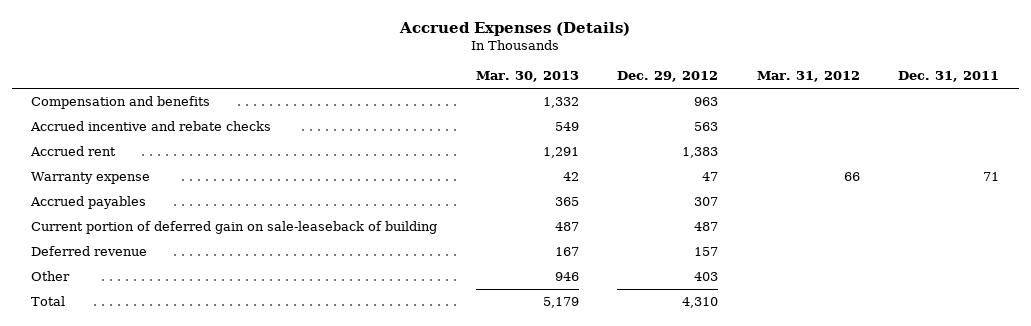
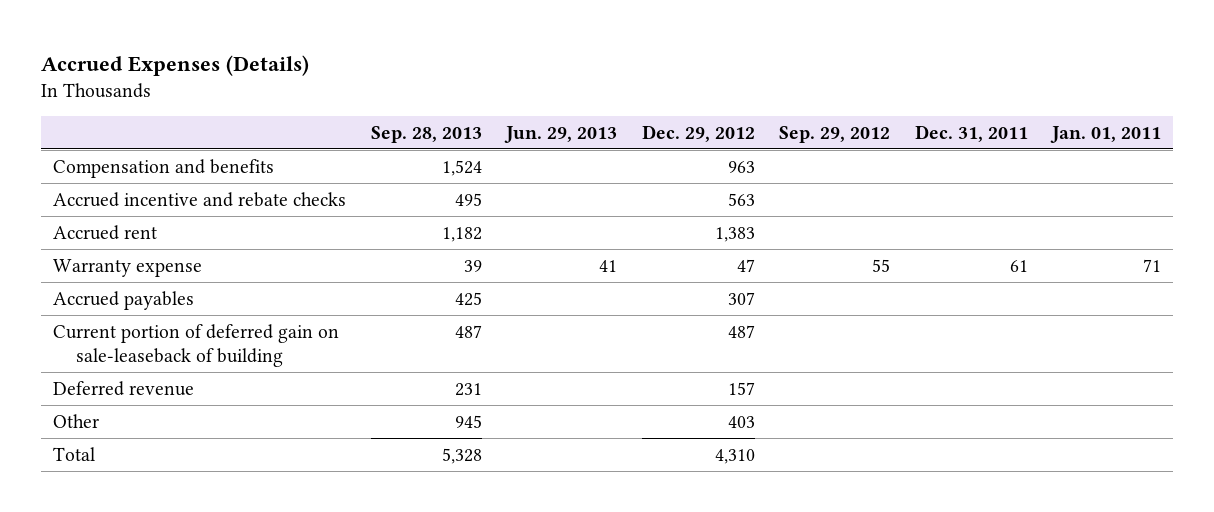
[475,71,579,83] Mar. 30, 2013 -> none
[756,71,860,83] Mar. 31, 2012 -> none
none -> [370,125,482,143] Sep. 28, 2013
none -> [504,125,618,143] Jun. 29, 2013
none -> [779,125,891,143] Sep. 29, 2012
none -> [1050,125,1162,143] Jan. 01, 2011
[983,172,1000,182] 71 -> [1009,259,1028,272] 61

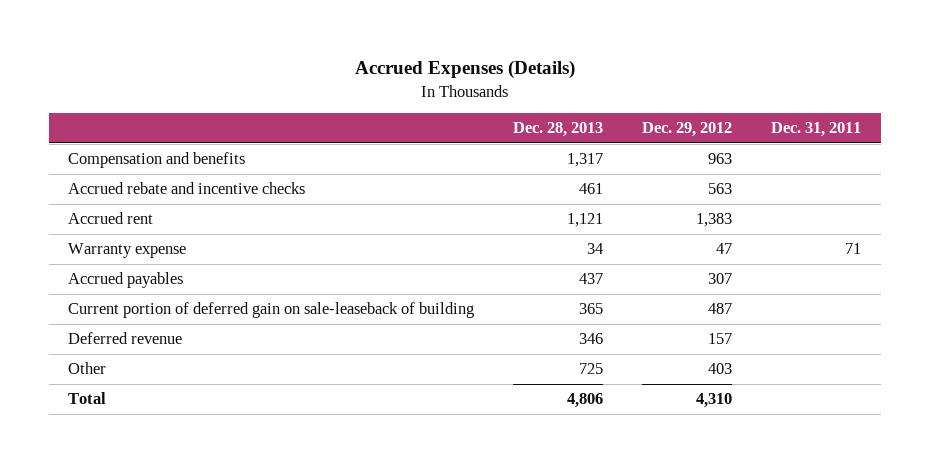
[370,125,482,143] Sep. 28, 2013 -> none
[504,125,618,143] Jun. 29, 2013 -> none
[779,125,891,143] Sep. 29, 2012 -> none
[1050,125,1162,143] Jan. 01, 2011 -> none
none -> [513,122,604,138] Dec. 28, 2013
[53,191,347,207] Accrued incentive and rebate checks -> [68,182,306,195] Accrued rebate and incentive checks
[1009,259,1028,272] 61 -> [845,243,862,255] 71

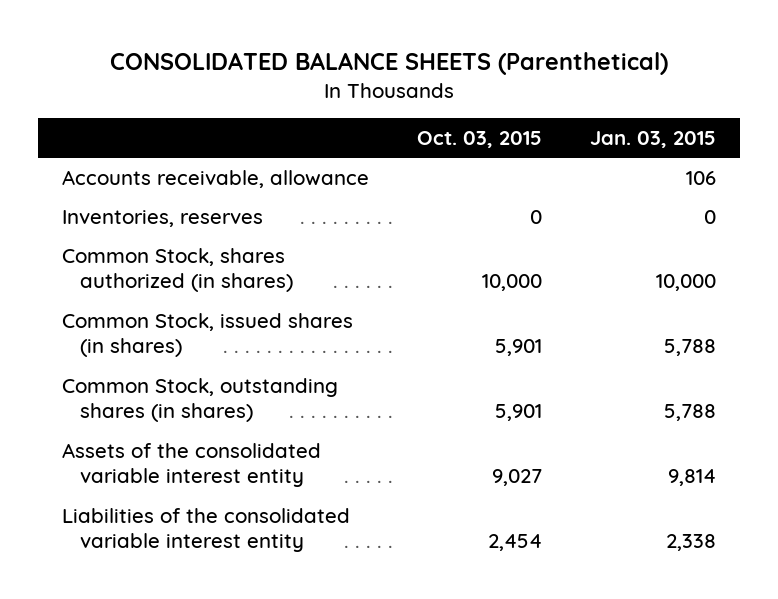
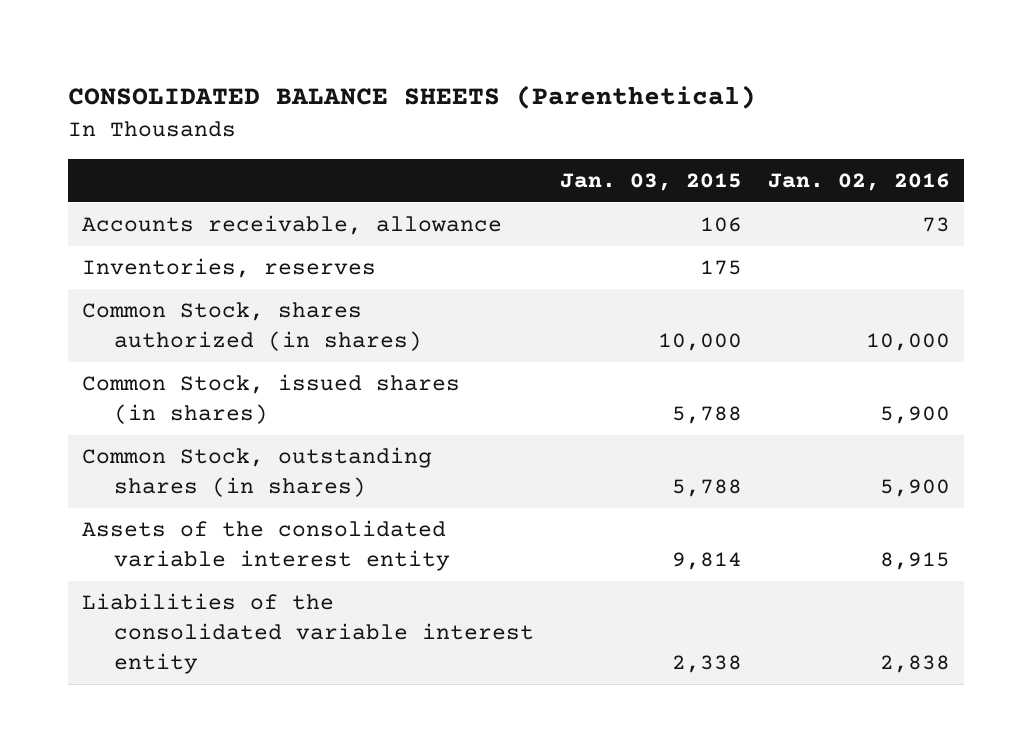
[416,131,542,149] Oct. 03, 2015 -> none
none -> [768,172,951,191] Jan. 02, 2016
[704,209,717,224] 0 -> [700,260,743,276] 175

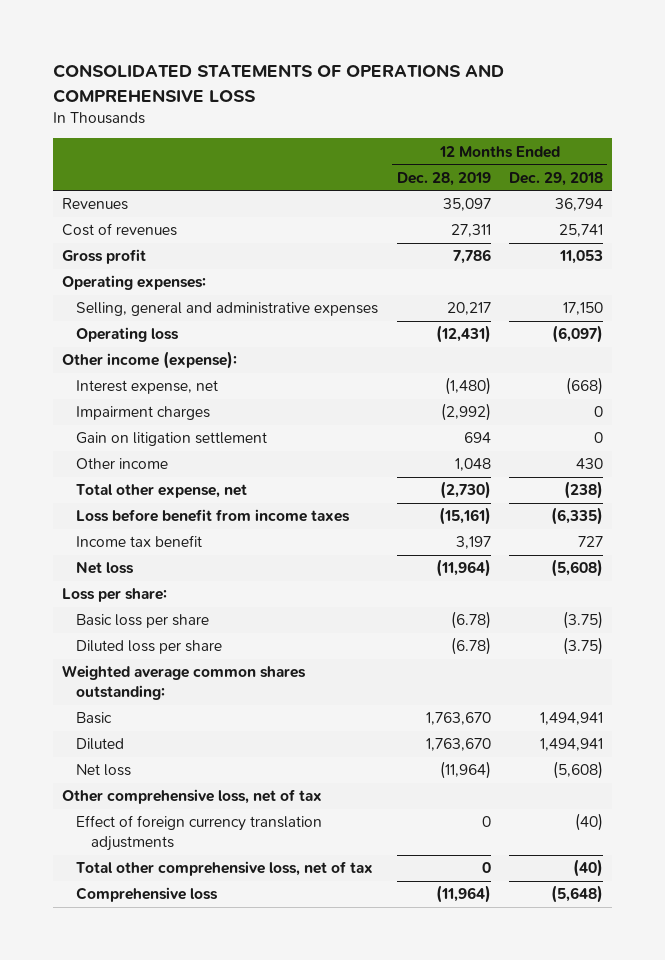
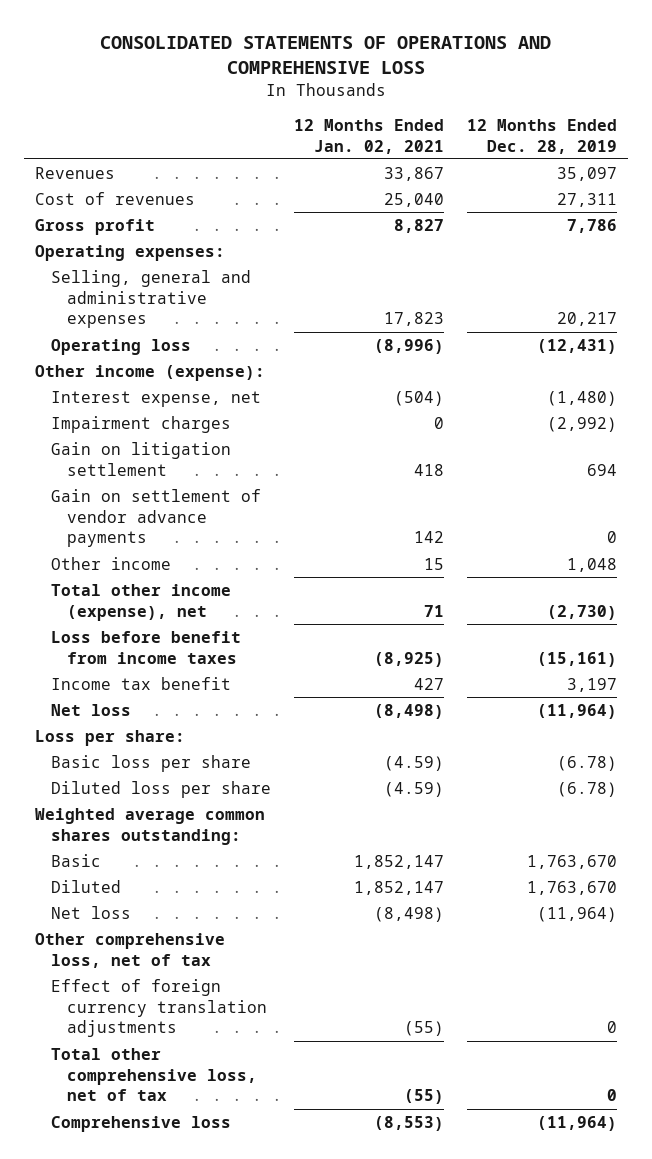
[508,171,603,186] Dec. 29, 2018 -> none
none -> [293,118,444,154] 12 Months Ended Jan. 02, 2021
none -> [50,488,261,548] Gain on settlement of vendor advance payments
[76,484,248,499] Total other expense, net -> [50,583,231,621] Total other income (expense), net

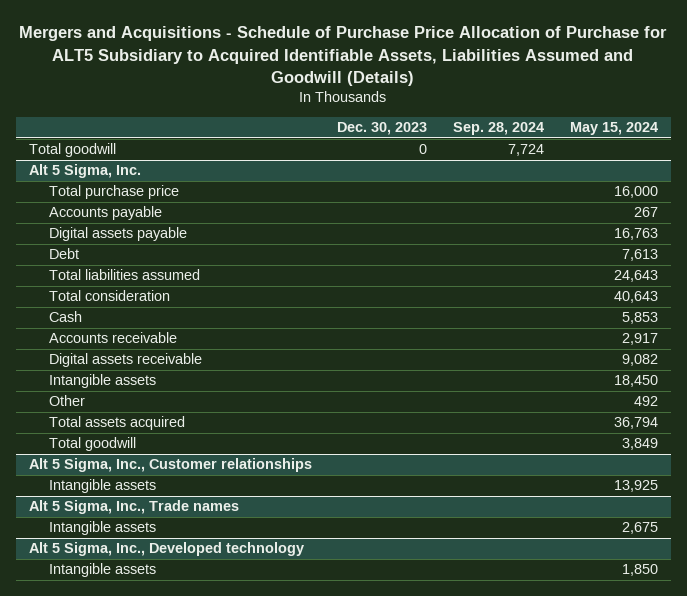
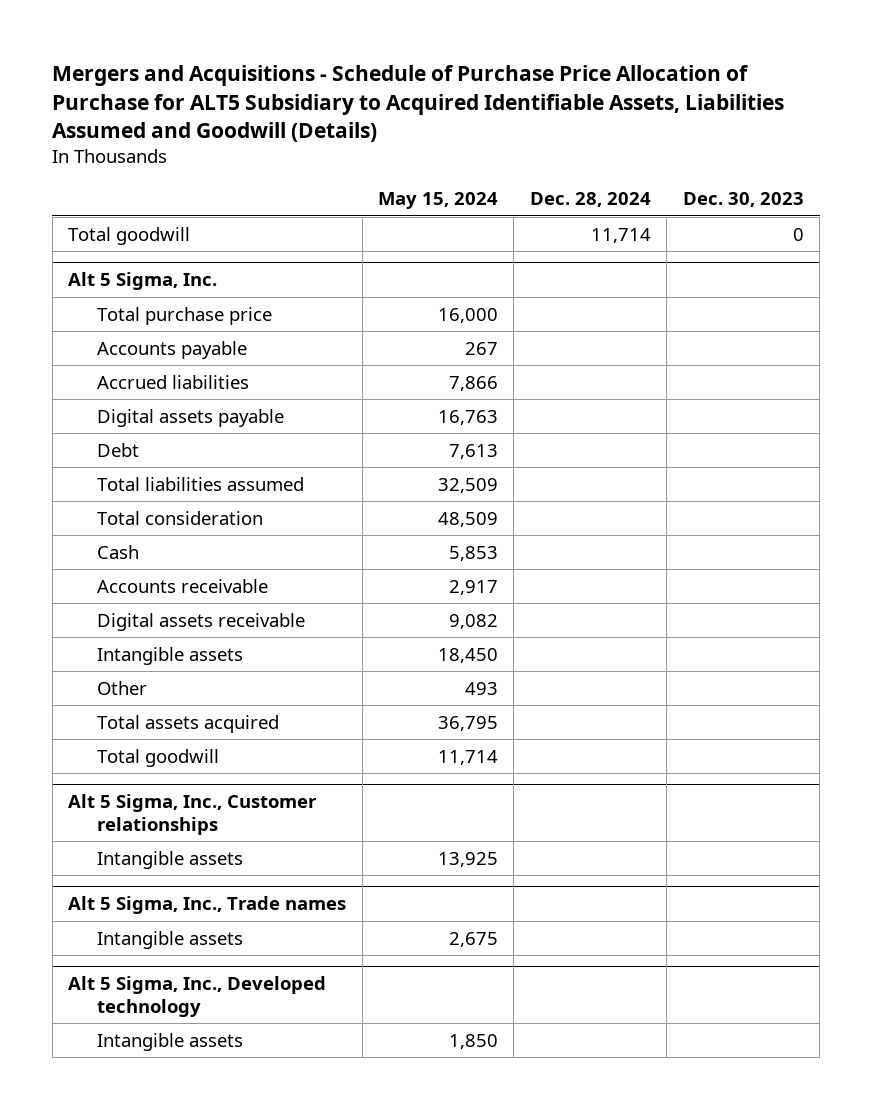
[453,122,545,136] Sep. 28, 2024 -> none
none -> [529,192,651,208] Dec. 28, 2024
none -> [96,374,249,389] Accrued liabilities
[614,270,659,283] 24,643 -> [438,477,499,493] 32,509
[614,291,659,304] 40,643 -> [438,511,499,527] 48,509
[634,396,659,407] 492 -> [465,681,499,695] 493
[614,417,659,430] 36,794 -> [438,715,499,731] 36,795
[622,438,659,451] 3,849 -> [438,749,499,765] 11,714

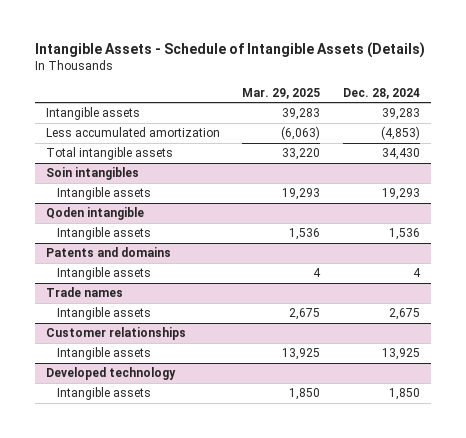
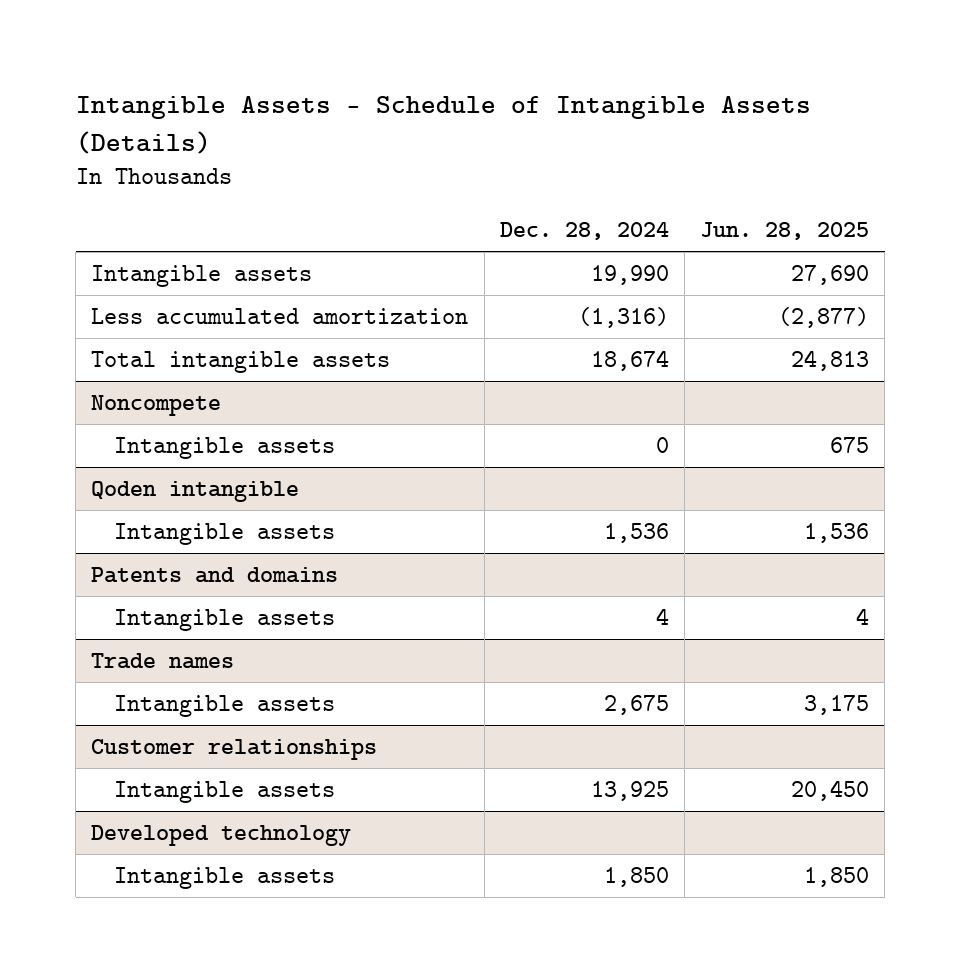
[242,87,321,99] Mar. 29, 2025 -> none
none -> [699,222,869,241] Jun. 28, 2025
[45,167,139,181] Soin intangibles -> none
[381,108,420,121] 39,283 -> [590,264,669,285] 19,990
[380,126,420,141] (4,853) -> [577,306,669,328] (1,316)
[381,148,420,161] 34,430 -> [590,349,669,371] 18,674
none -> [91,394,222,416] Noncompete
[381,188,420,201] 19,293 -> [655,436,669,453] 0

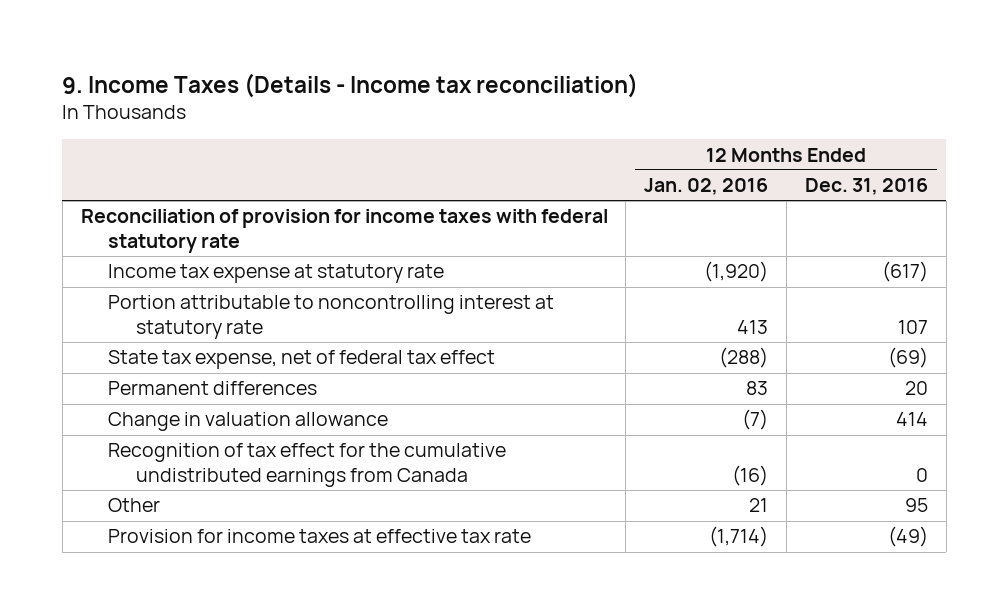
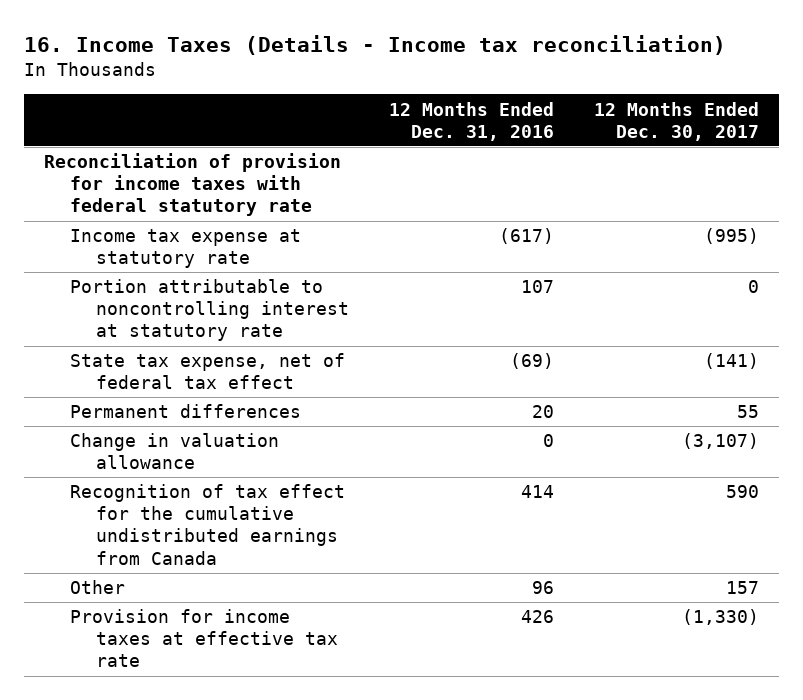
[62,72,639,98] 9. Income Taxes (Details - Income tax reconciliation) -> [24,35,727,56] 16. Income Taxes (Details - Income tax reconciliation)
[644,178,769,196] Jan. 02, 2016 -> none
none -> [594,101,760,141] 12 Months Ended Dec. 30, 2017
[895,412,928,427] 414 -> [543,434,555,448] 0
[915,468,928,483] 0 -> [521,485,555,499] 414
[904,498,928,513] 95 -> [532,581,555,595] 96
[887,526,928,548] (49) -> [521,610,555,624] 426

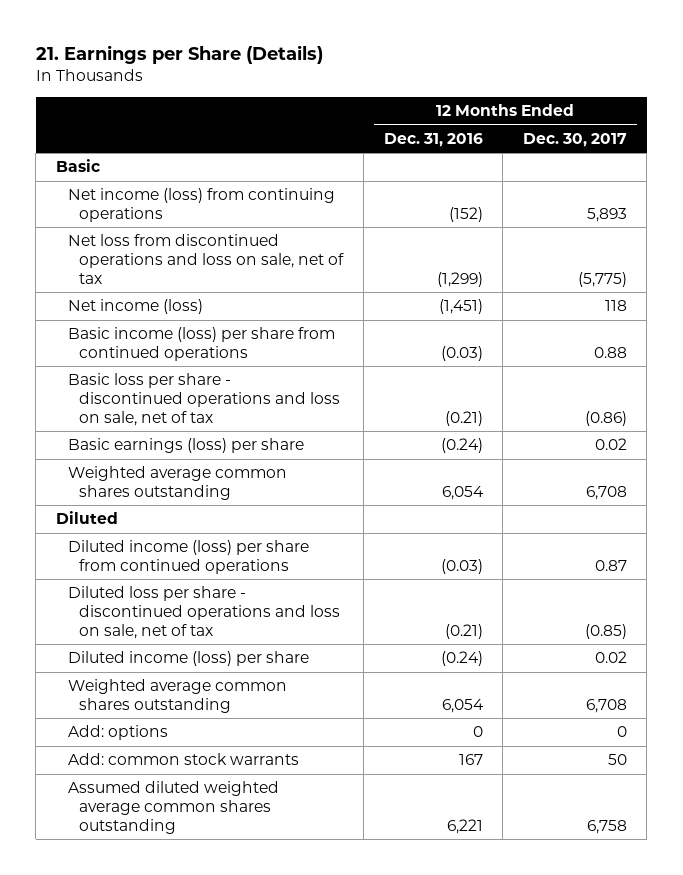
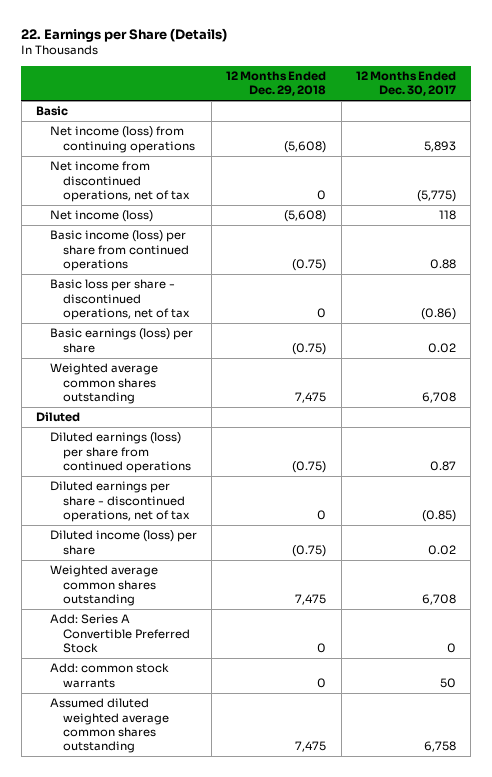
[35,45,323,65] 21. Earnings per Share (Details) -> [21,28,228,43] 22. Earnings per Share (Details)
[383,132,483,147] Dec. 31, 2016 -> none
none -> [226,70,327,97] 12 Months Ended Dec. 29, 2018
[67,234,345,284] Net loss from discontinued operations and loss on sale, net of tax -> [49,161,191,202] Net income from discontinued operations, net of tax
[67,373,341,426] Basic loss per share - discontinued operations and loss on sale, net of tax -> [49,279,191,320] Basic loss per share - discontinued operations, net of tax
[67,540,309,574] Diluted income (loss) per share from continued operations -> [49,432,192,473] Diluted earnings (loss) per share from continued operations
[67,586,341,639] Diluted loss per share - discontinued operations and loss on sale, net of tax -> [49,481,191,522] Diluted earnings per share - discontinued operations, net of tax
[67,725,168,741] Add: options -> none
none -> [49,614,191,653] Add: Series A Convertible Preferred Stock

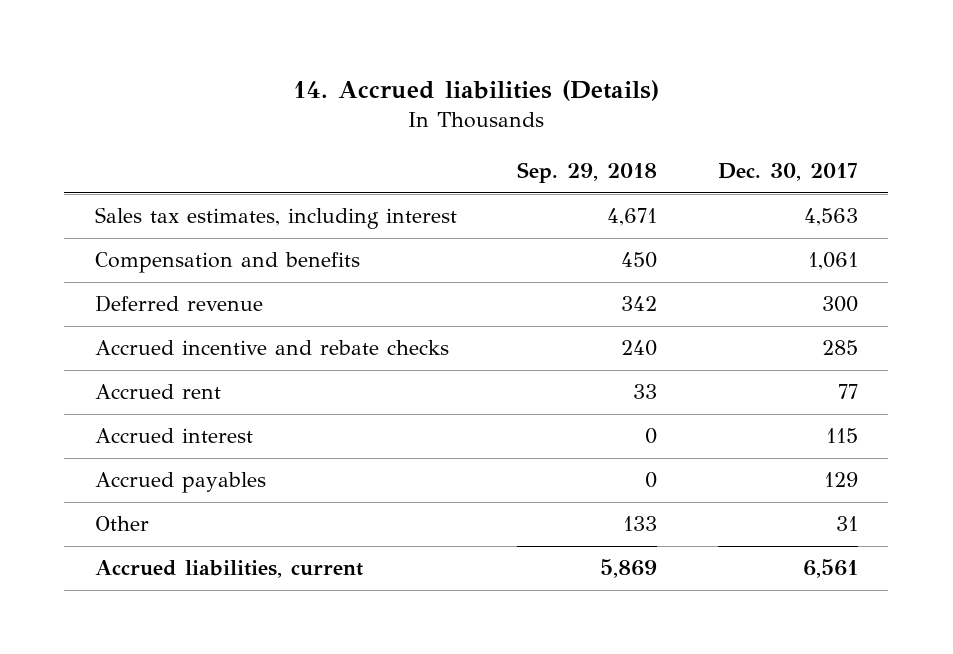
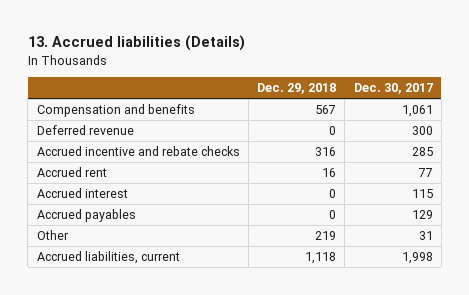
[293,79,660,101] 14. Accrued liabilities (Details) -> [27,35,245,52] 13. Accrued liabilities (Details)
[517,162,658,184] Sep. 29, 2018 -> none
none -> [257,83,337,95] Dec. 29, 2018
[94,207,457,230] Sales tax estimates, including interest -> none
[803,559,859,579] 6,561 -> [401,251,433,264] 1,998

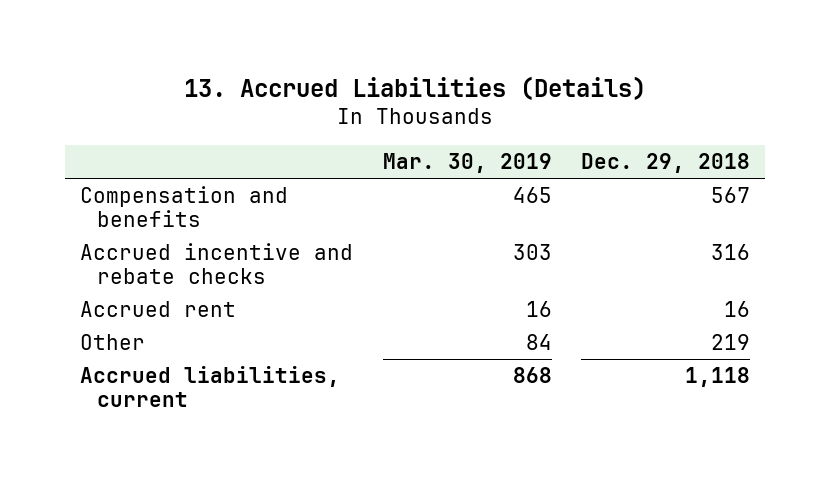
[27,35,245,52] 13. Accrued liabilities (Details) -> [184,75,647,100] 13. Accrued Liabilities (Details)
[353,83,433,95] Dec. 30, 2017 -> none
none -> [382,152,552,173] Mar. 30, 2019
[36,124,134,135] Deferred revenue -> none
[36,187,128,198] Accrued interest -> none
[36,208,136,222] Accrued payables -> none

